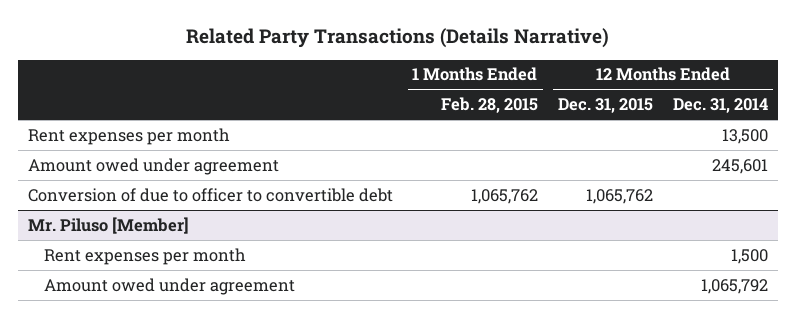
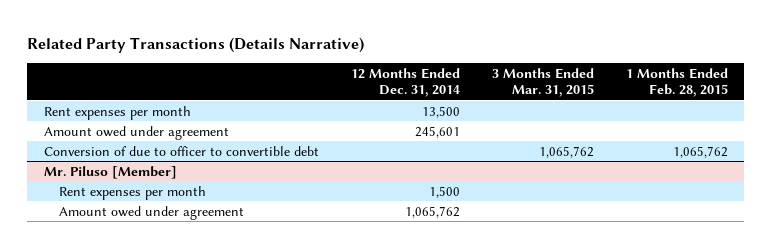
[557,98,653,114] Dec. 31, 2015 -> none
none -> [491,68,594,98] 3 Months Ended Mar. 31, 2015
[700,278,768,294] 1,065,792 -> [404,205,460,218] 1,065,762

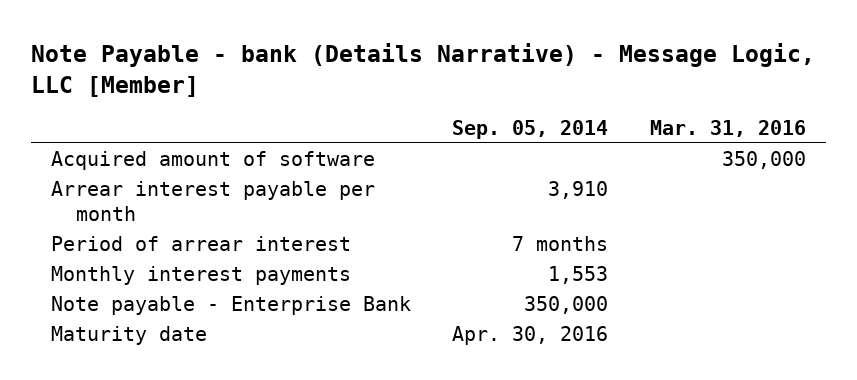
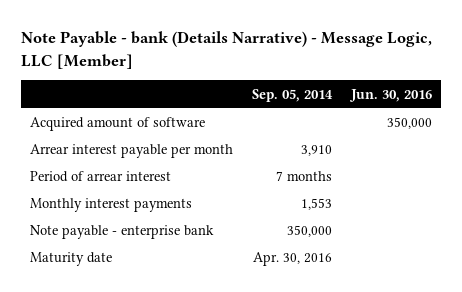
[649,120,806,138] Mar. 31, 2016 -> none
none -> [348,88,432,102] Jun. 30, 2016
[51,296,412,316] Note payable - Enterprise Bank -> [30,225,215,240] Note payable - enterprise bank

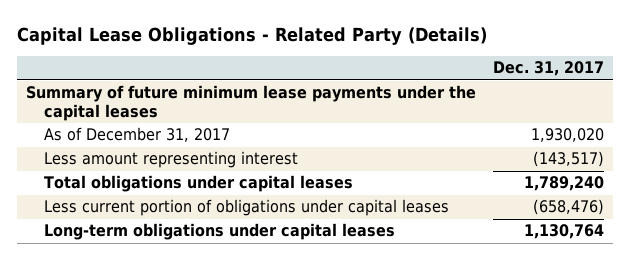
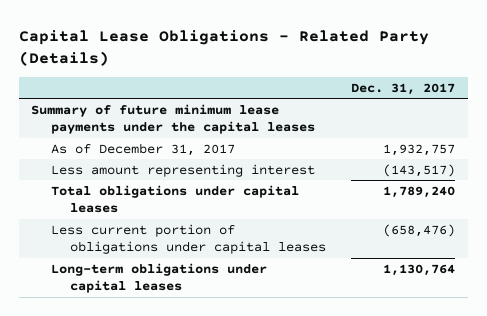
[531,128,605,143] 1,930,020 -> [383,143,456,156] 1,932,757

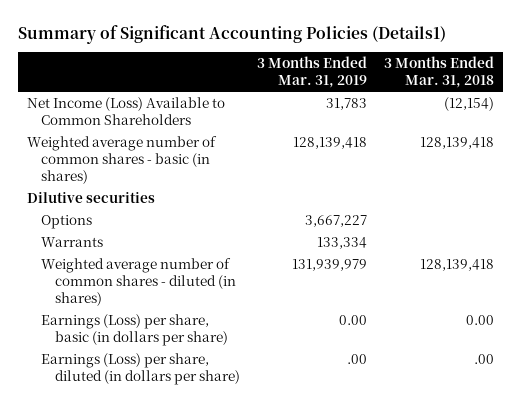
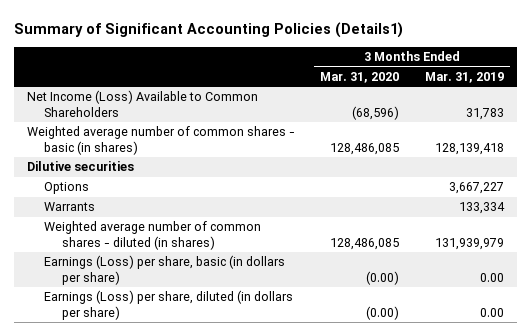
[384,56,495,89] 3 Months Ended Mar. 31, 2018 -> none
none -> [320,71,400,83] Mar. 31, 2020
[346,353,367,364] .00 -> [479,307,504,317] 0.00

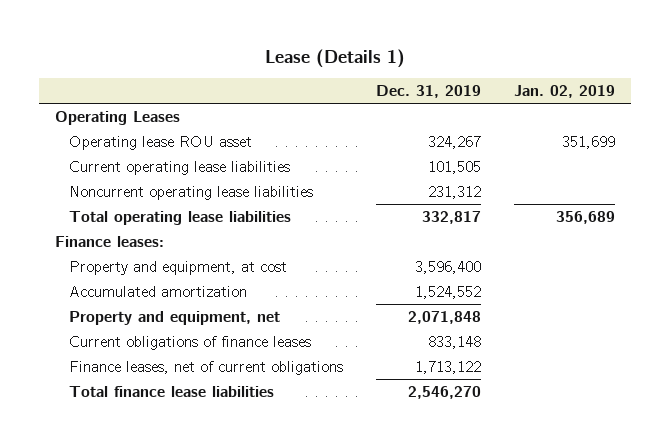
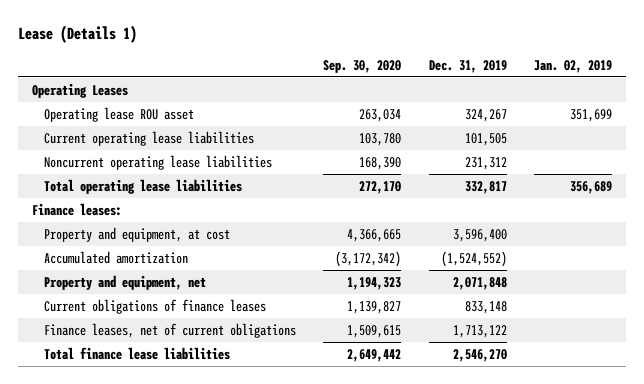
none -> [323,60,402,74] Sep. 30, 2020
[414,285,481,299] 1,524,552 -> [440,250,507,267] (1,524,552)

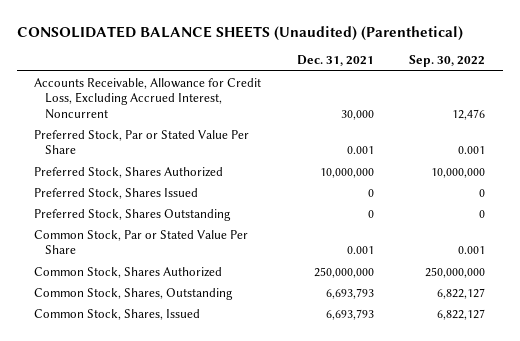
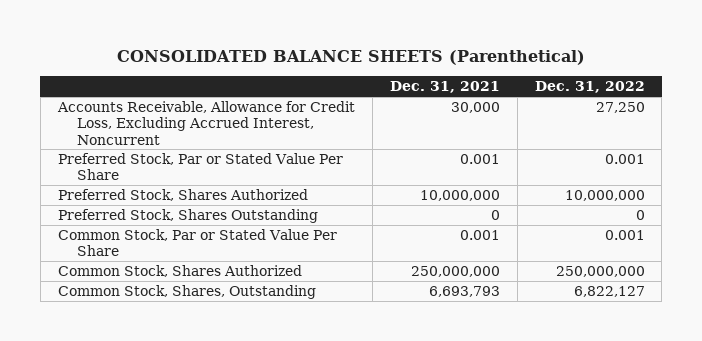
[16,25,463,41] CONSOLIDATED BALANCE SHEETS (Unaudited) (Parenthetical) -> [117,50,586,66] CONSOLIDATED BALANCE SHEETS (Parenthetical)
[409,55,486,68] Sep. 30, 2022 -> none
none -> [534,81,645,94] Dec. 31, 2022
[34,187,199,199] Preferred Stock, Shares Issued -> none
[34,308,201,320] Common Stock, Shares, Issued -> none

